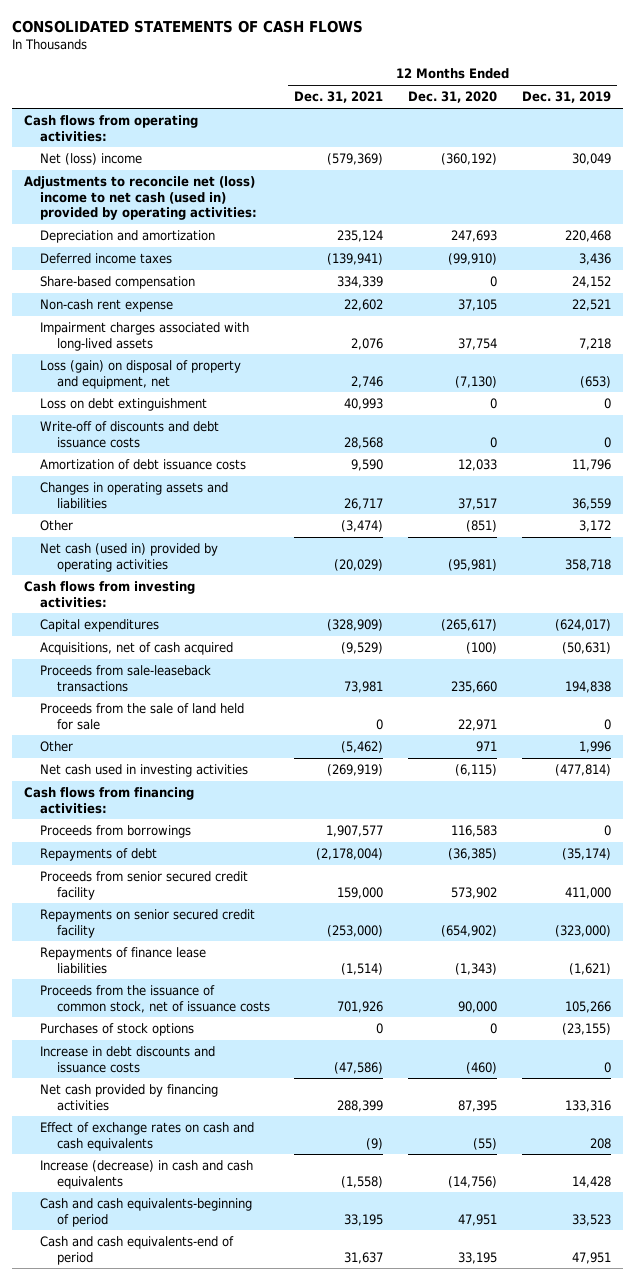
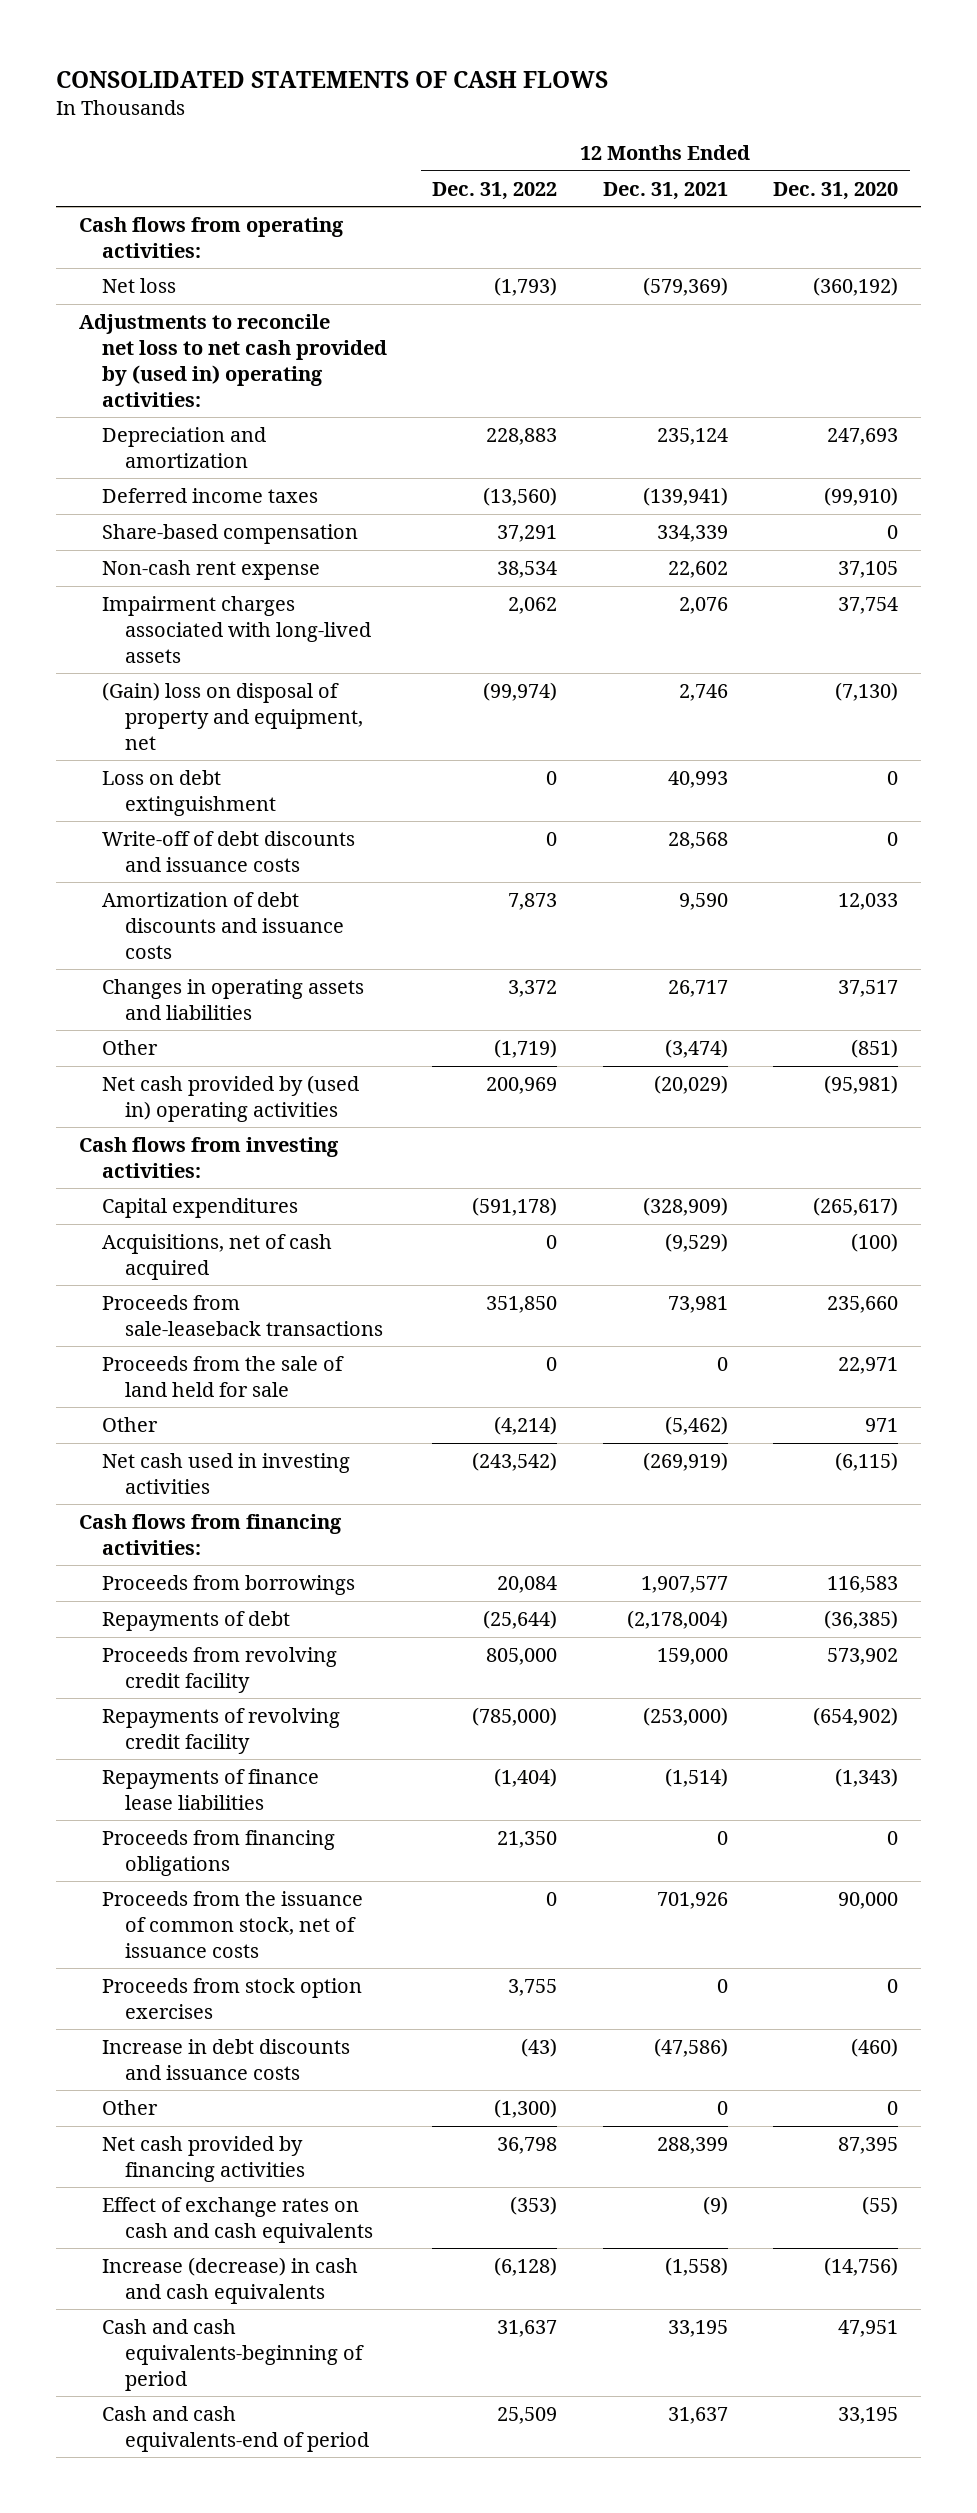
[521,91,611,104] Dec. 31, 2019 -> none
none -> [432,181,558,200] Dec. 31, 2022
[40,153,143,166] Net (loss) income -> [101,278,176,294] Net loss
[24,176,258,221] Adjustments to reconcile net (loss) income to net cash (used in) provided by operating activities: -> [79,314,387,407] Adjustments to reconcile net loss to net cash provided by (used in) operating activities:
[40,360,242,389] Loss (gain) on disposal of property and equipment, net -> [101,682,363,750] (Gain) loss on disposal of property and equipment, net
[40,421,220,448] Write-off of discounts and debt issuance costs -> [101,831,355,872] Write-off of debt discounts and issuance costs
[40,459,247,471] Amortization of debt issuance costs -> [101,892,344,959] Amortization of debt discounts and issuance costs
[40,543,219,572] Net cash (used in) provided by operating activities -> [101,1075,359,1122] Net cash provided by (used in) operating activities
[40,871,249,900] Proceeds from senior secured credit facility -> [101,1647,337,1693] Proceeds from revolving credit facility
[40,909,256,938] Repayments on senior secured credit facility -> [101,1708,340,1754] Repayments of revolving credit facility
none -> [101,1830,335,1876] Proceeds from financing obligations
[40,1023,195,1037] Purchases of stock options -> none
none -> [101,1978,362,2019] Proceeds from stock option exercises
none -> [101,2100,158,2116] Other

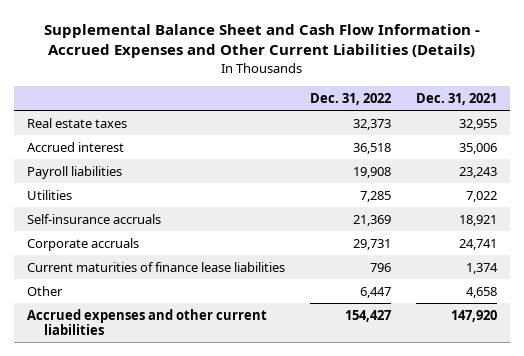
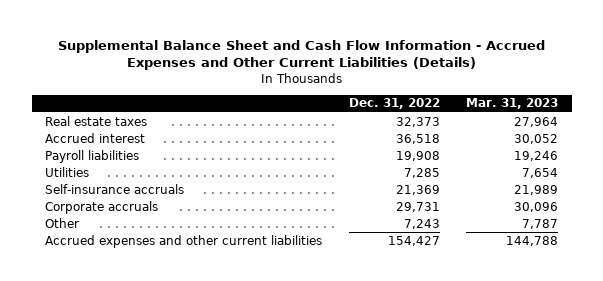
[416,93,498,106] Dec. 31, 2021 -> none
none -> [466,98,559,110] Mar. 31, 2023
[26,261,285,272] Current maturities of finance lease liabilities -> none
[359,286,391,298] 6,447 -> [403,218,440,229] 7,243

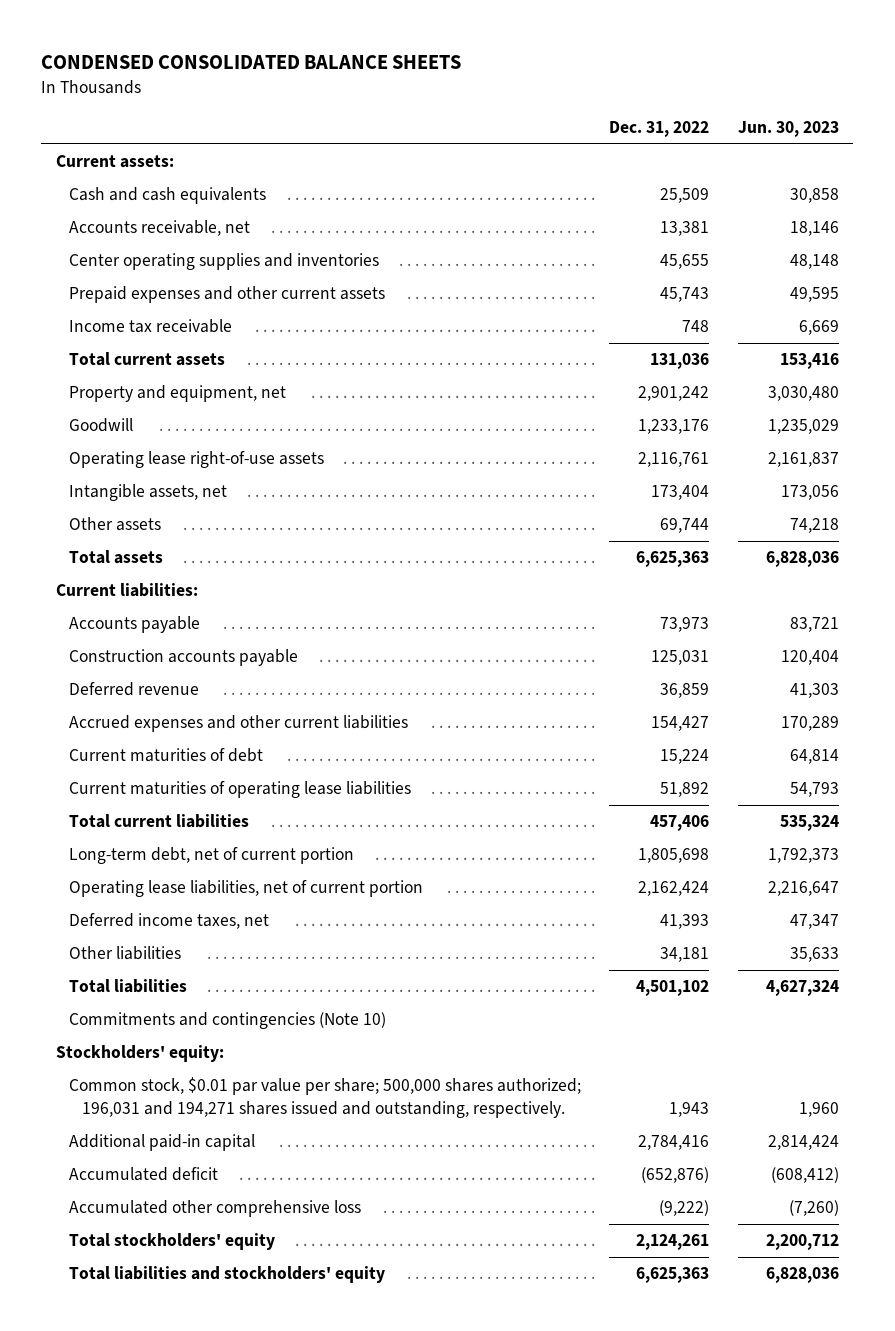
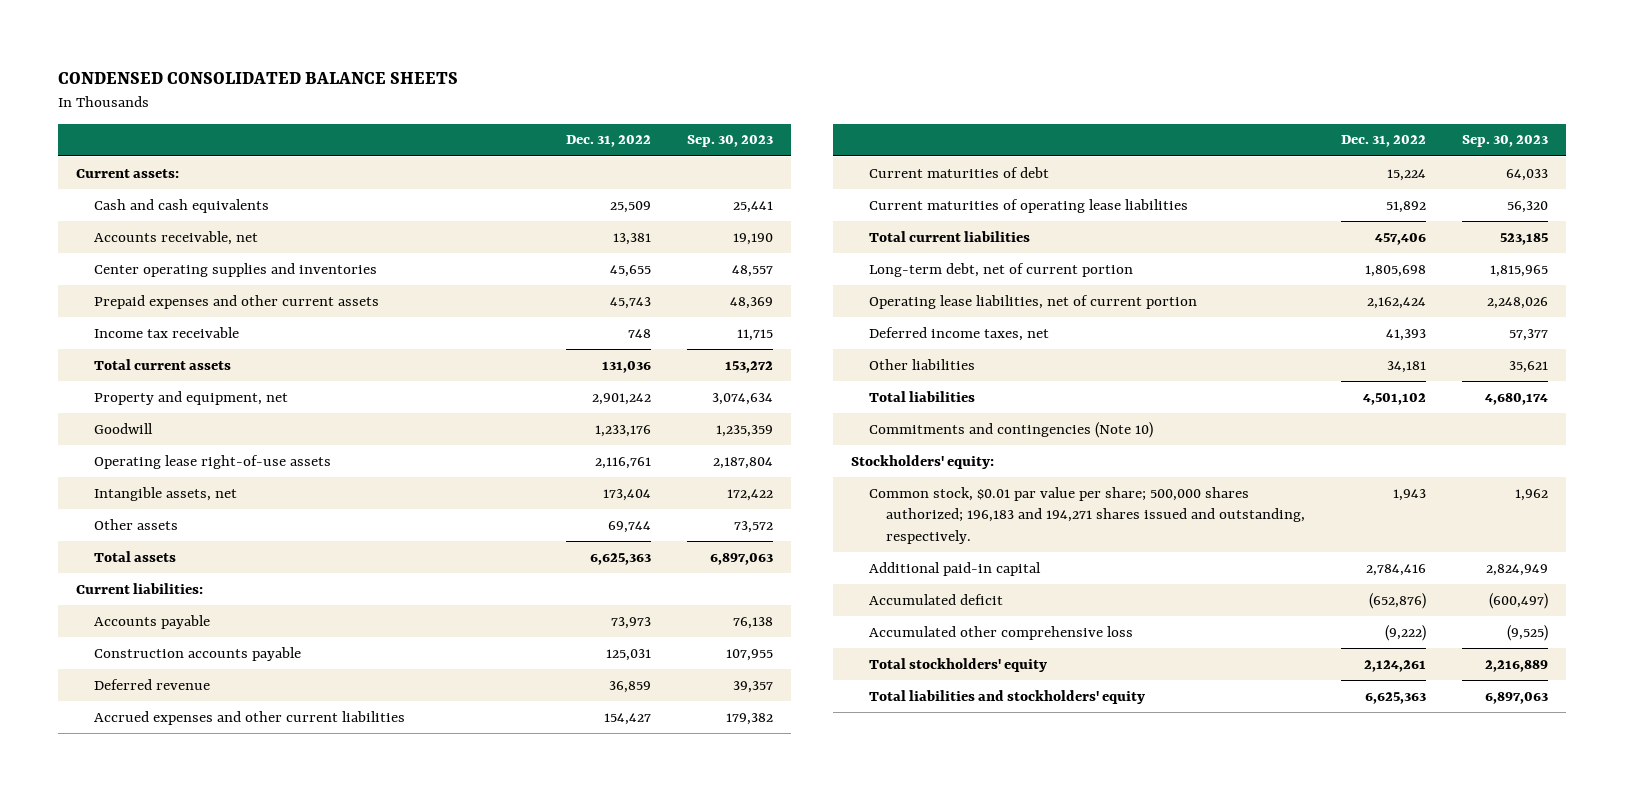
[737,120,839,137] Jun. 30, 2023 -> none
none -> [687,135,774,148] Sep. 30, 2023
[68,1077,581,1119] Common stock, $0.01 par value per share; 500,000 shares authorized; 196,031 and 194,271 shares issued and outstanding, respectively. -> [868,486,1306,544] Common stock, $0.01 par value per share; 500,000 shares authorized; 196,183 and 194,271 shares issued and outstanding, respectively.

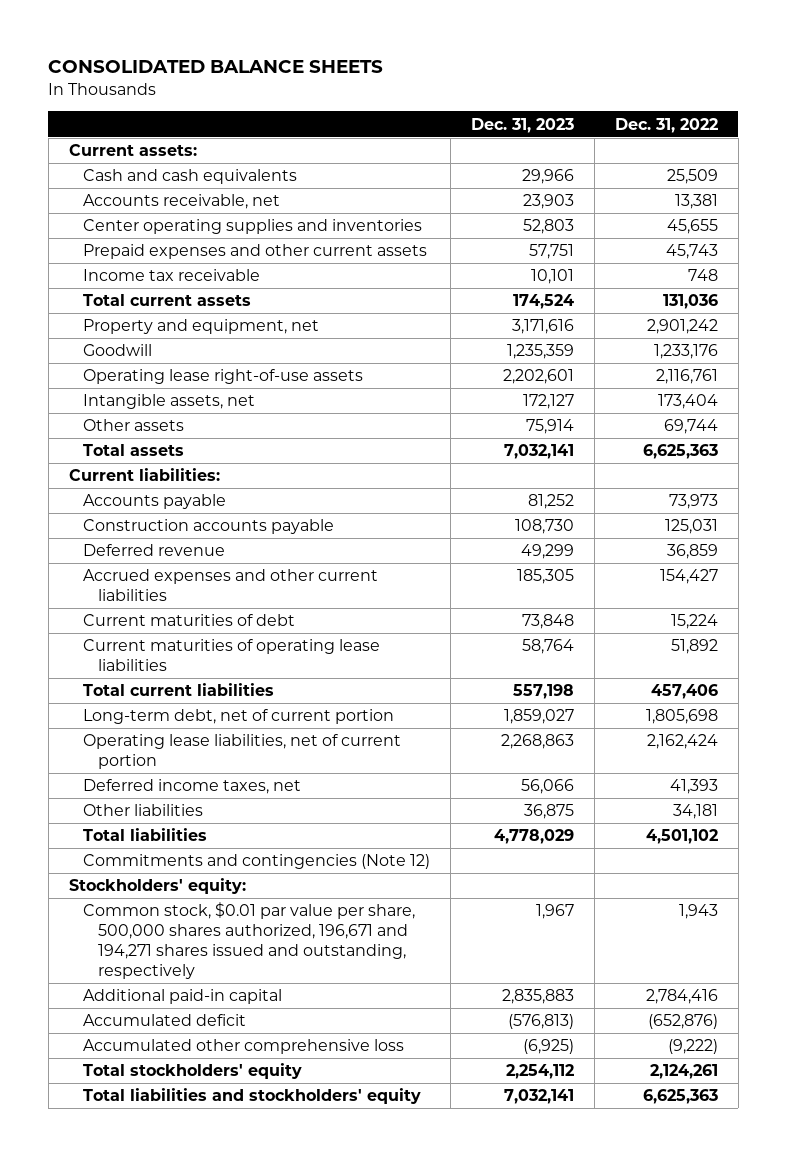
[58,72,459,85] CONDENSED CONSOLIDATED BALANCE SHEETS -> [48,60,384,74] CONSOLIDATED BALANCE SHEETS
[687,135,774,148] Sep. 30, 2023 -> none
none -> [471,117,575,133] Dec. 31, 2023
[868,421,1153,438] Commitments and contingencies (Note 10) -> [83,854,431,870] Commitments and contingencies (Note 12)
[868,486,1306,544] Common stock, $0.01 par value per share; 500,000 shares authorized; 196,183 and 194,271 shares issued and outstanding, respectively. -> [83,902,416,980] Common stock, $0.01 par value per share, 500,000 shares authorized, 196,671 and 194,271 shares issued and outstanding, respectively

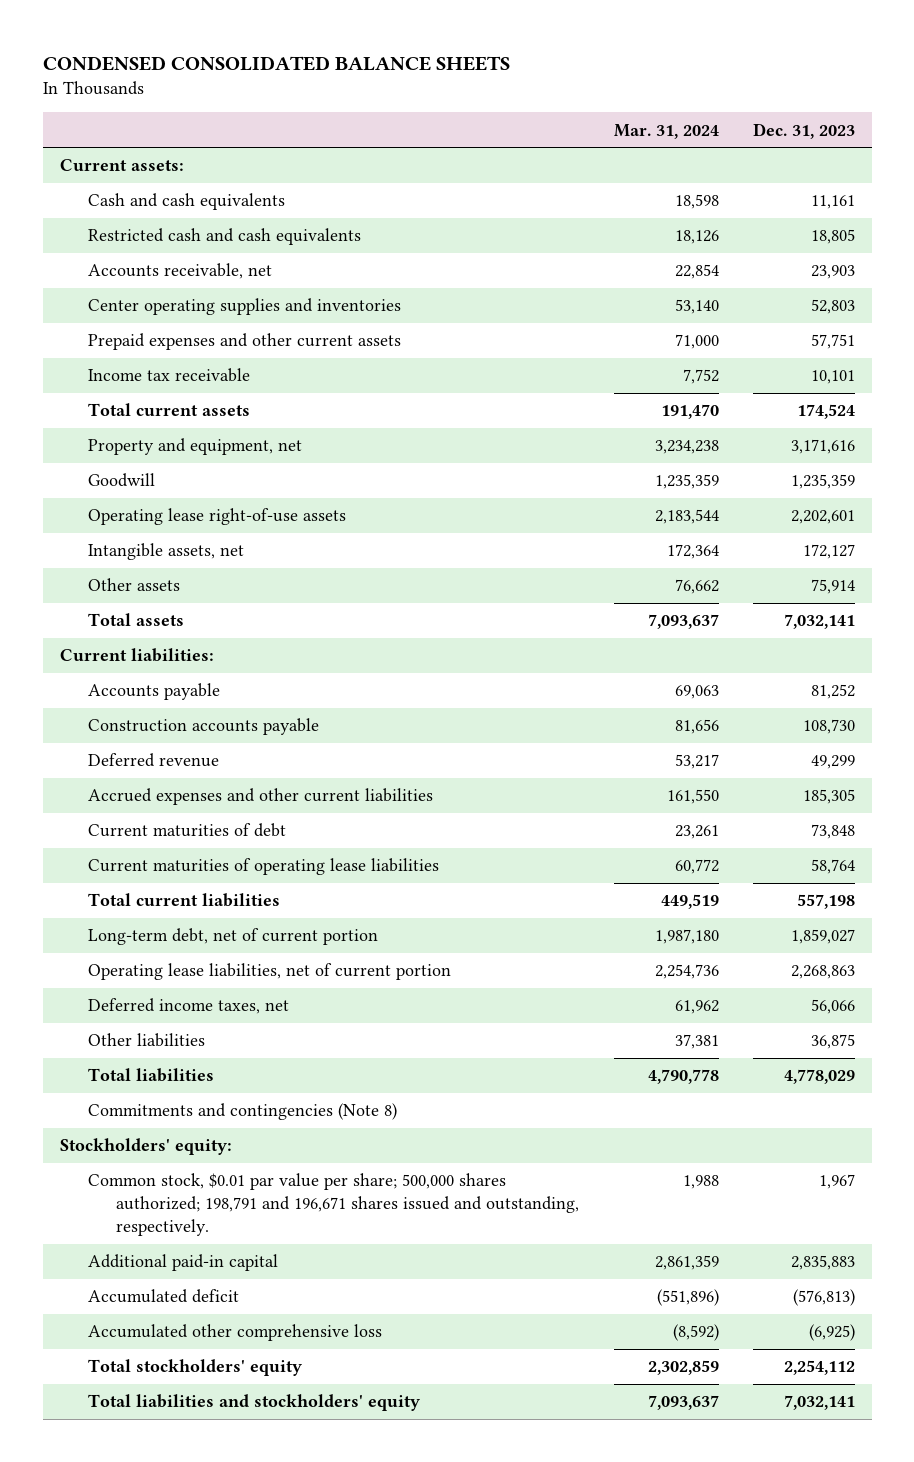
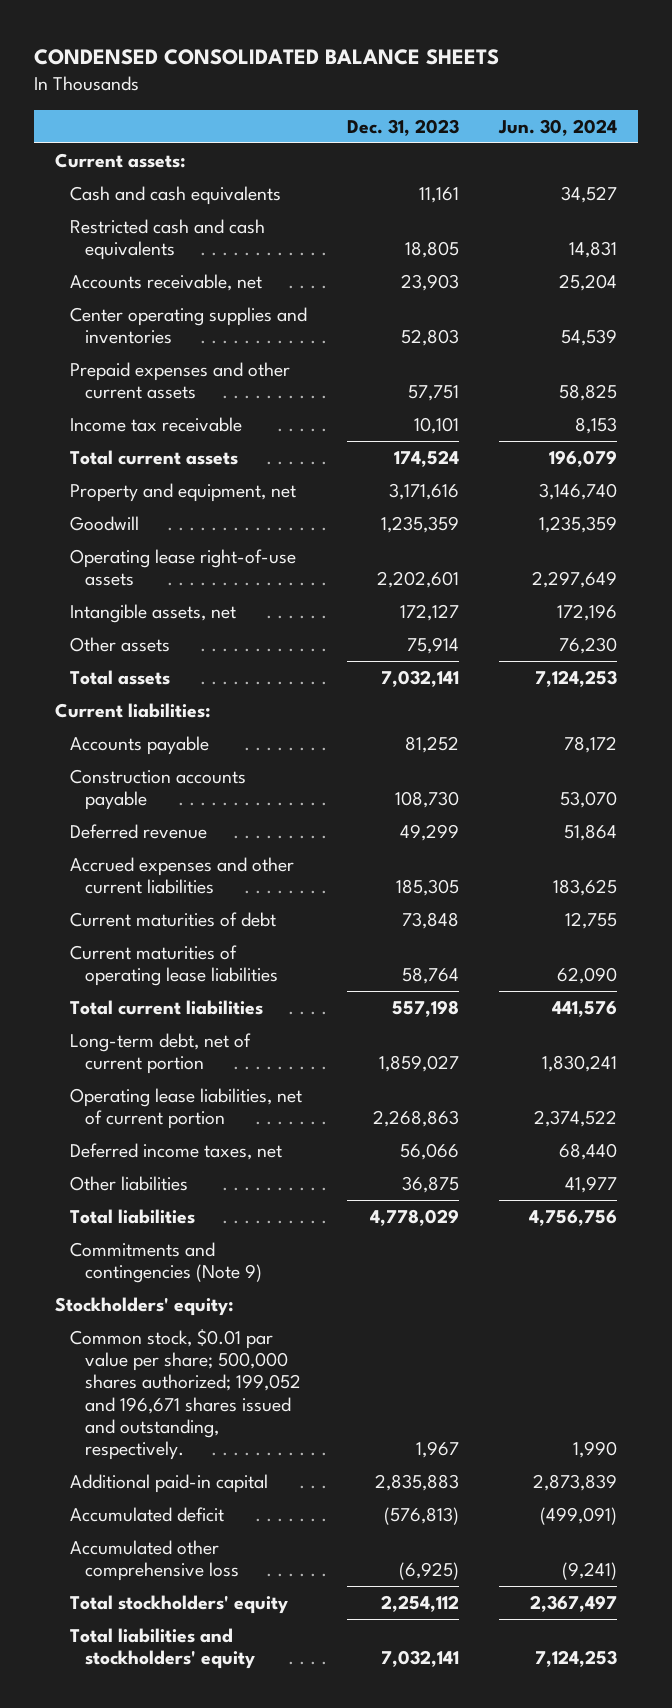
[613,123,719,139] Mar. 31, 2024 -> none
none -> [498,118,618,136] Jun. 30, 2024
[87,1103,397,1121] Commitments and contingencies (Note 8) -> [69,1241,262,1284] Commitments and contingencies (Note 9)
[87,1173,580,1237] Common stock, $0.01 par value per share; 500,000 shares authorized; 198,791 and 196,671 shares issued and outstanding, respectively. -> [69,1328,301,1461] Common stock, $0.01 par value per share; 500,000 shares authorized; 199,052 and 196,671 shares issued and outstanding, respectively.

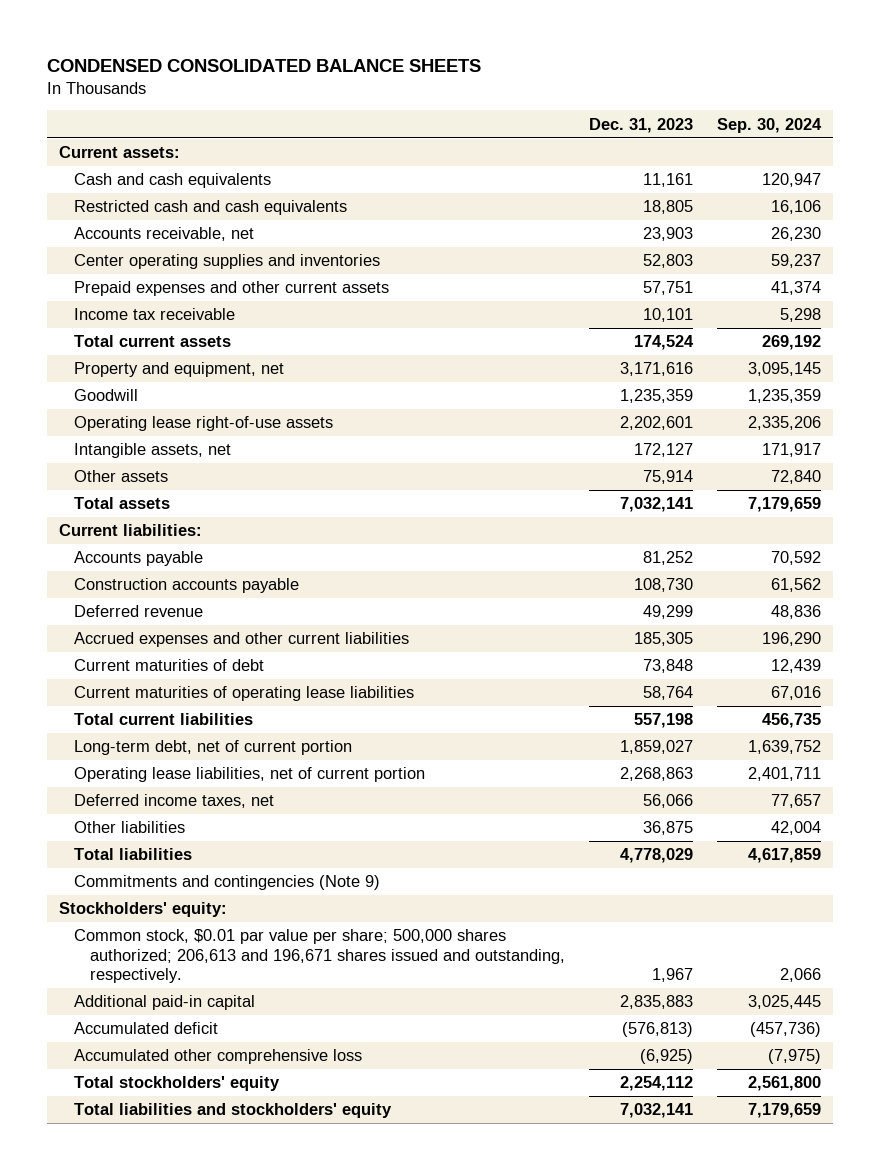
[498,118,618,136] Jun. 30, 2024 -> none
none -> [716,117,822,133] Sep. 30, 2024
[69,1328,301,1461] Common stock, $0.01 par value per share; 500,000 shares authorized; 199,052 and 196,671 shares issued and outstanding, respectively. -> [74,929,566,984] Common stock, $0.01 par value per share; 500,000 shares authorized; 206,613 and 196,671 shares issued and outstanding, respectively.

